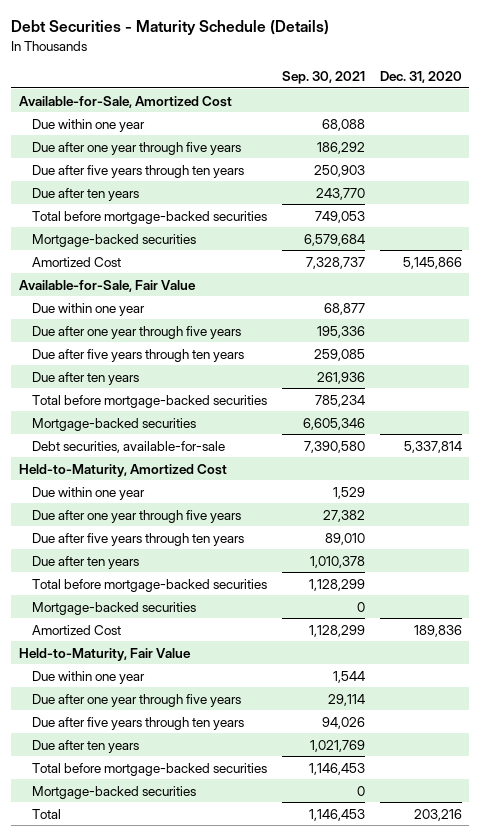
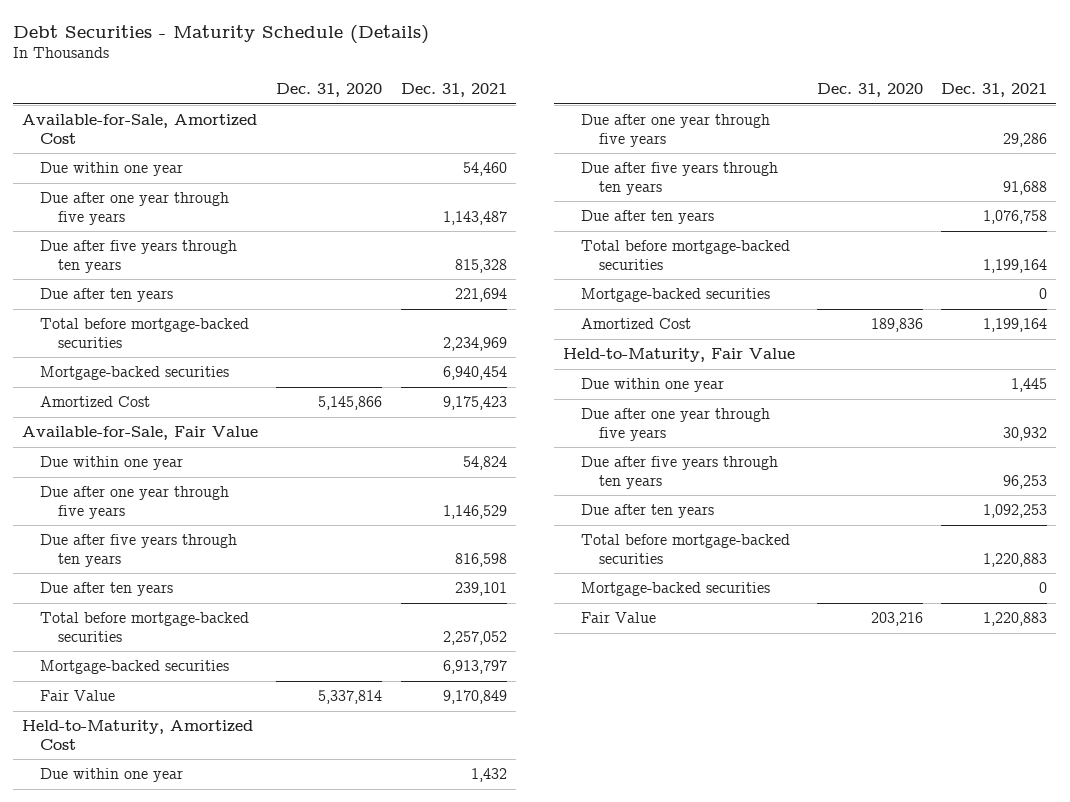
[281,71,365,85] Sep. 30, 2021 -> none
none -> [400,83,507,98] Dec. 31, 2021
[31,440,225,453] Debt securities, available-for-sale -> [40,690,116,702] Fair Value
[31,808,61,819] Total -> [581,612,657,624] Fair Value

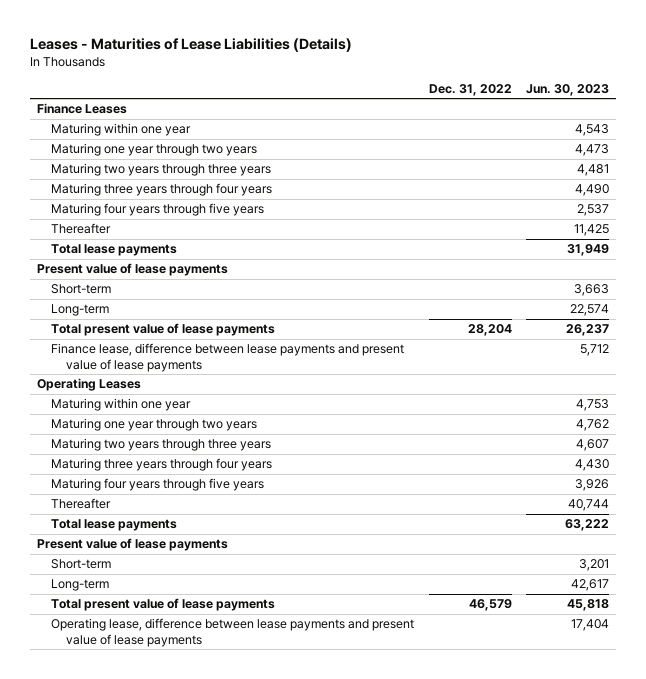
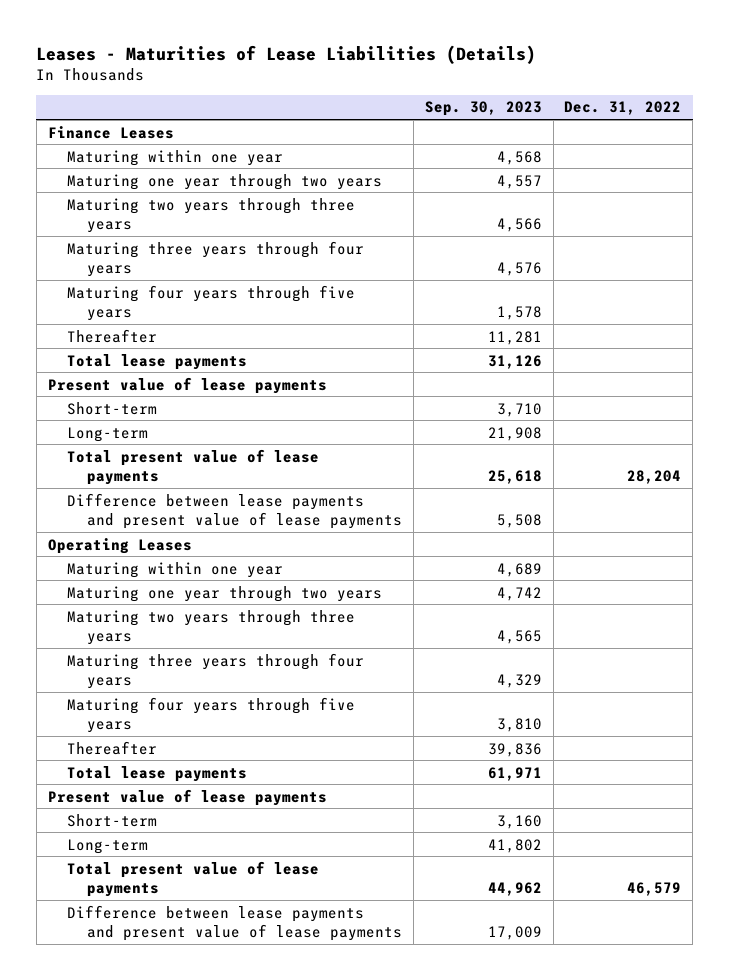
[525,83,609,96] Jun. 30, 2023 -> none
none -> [424,101,542,117] Sep. 30, 2023
[51,343,405,372] Finance lease, difference between lease payments and present value of lease payments -> [67,492,403,529] Difference between lease payments and present value of lease payments
[51,618,415,647] Operating lease, difference between lease payments and present value of lease payments -> [67,904,403,941] Difference between lease payments and present value of lease payments

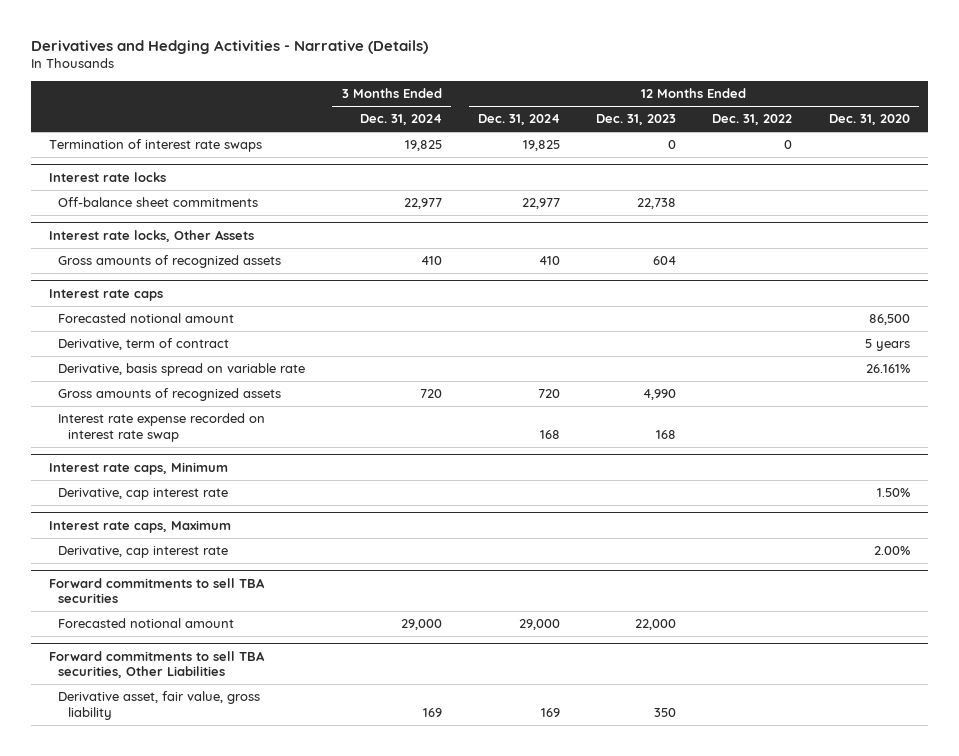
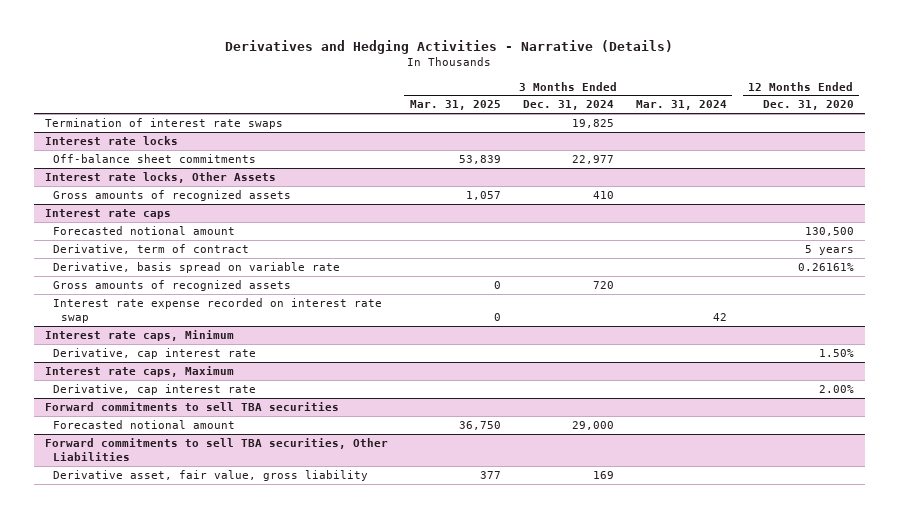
[477,114,560,126] Dec. 31, 2024 -> none
[596,114,677,126] Dec. 31, 2023 -> none
[712,114,793,126] Dec. 31, 2022 -> none
none -> [409,100,501,111] Mar. 31, 2025
none -> [635,100,727,111] Mar. 31, 2024
[868,314,910,326] 86,500 -> [804,227,854,237] 130,500
[865,364,910,374] 26.161% -> [797,263,854,272] 0.26161%

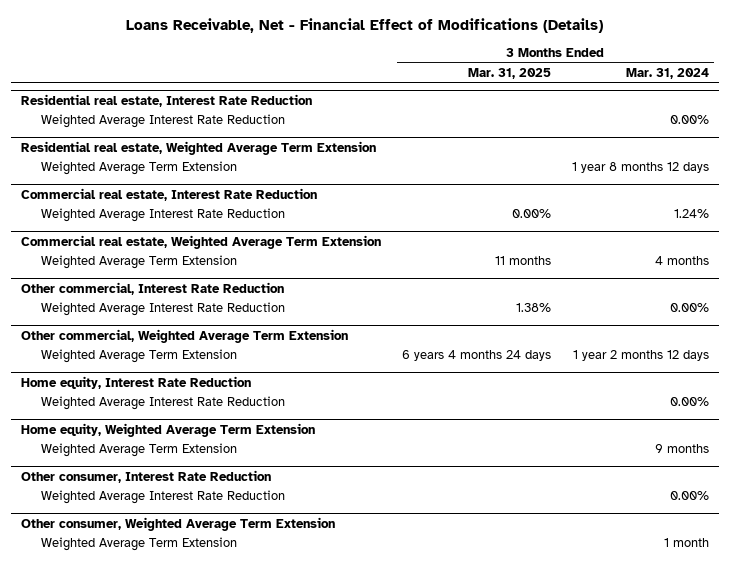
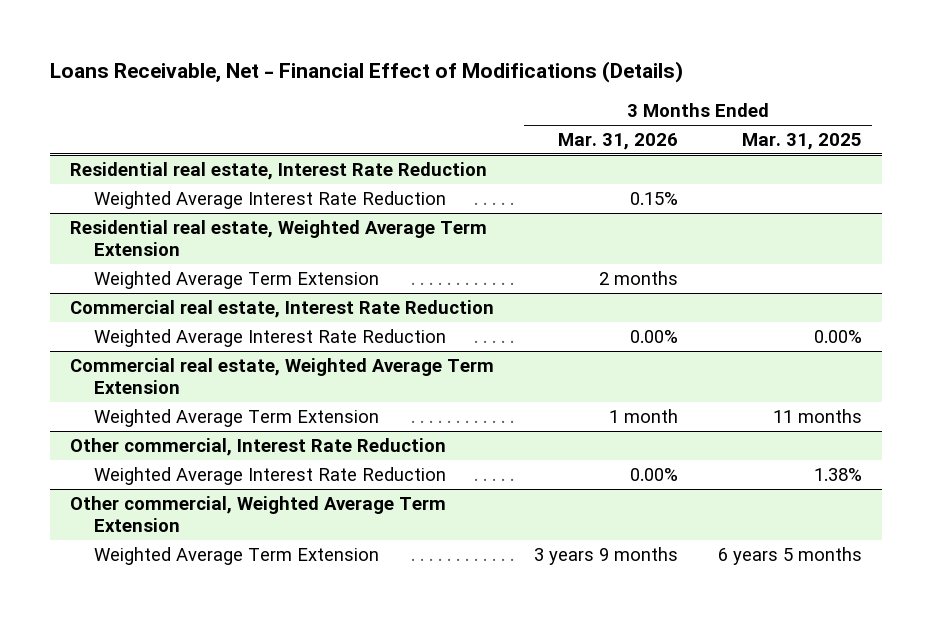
[625,67,709,79] Mar. 31, 2024 -> none
none -> [557,132,678,150] Mar. 31, 2026
[21,375,252,389] Home equity, Interest Rate Reduction -> none
[41,396,286,411] Weighted Average Interest Rate Reduction -> none
[21,422,316,437] Home equity, Weighted Average Term Extension -> none
[41,443,238,458] Weighted Average Term Extension -> none
[21,469,272,483] Other consumer, Interest Rate Reduction -> none
[41,490,286,505] Weighted Average Interest Rate Reduction -> none
[21,516,336,531] Other consumer, Weighted Average Term Extension -> none
[41,537,238,552] Weighted Average Term Extension -> none
[402,350,552,362] 6 years 4 months 24 days -> [717,546,862,565] 6 years 5 months

